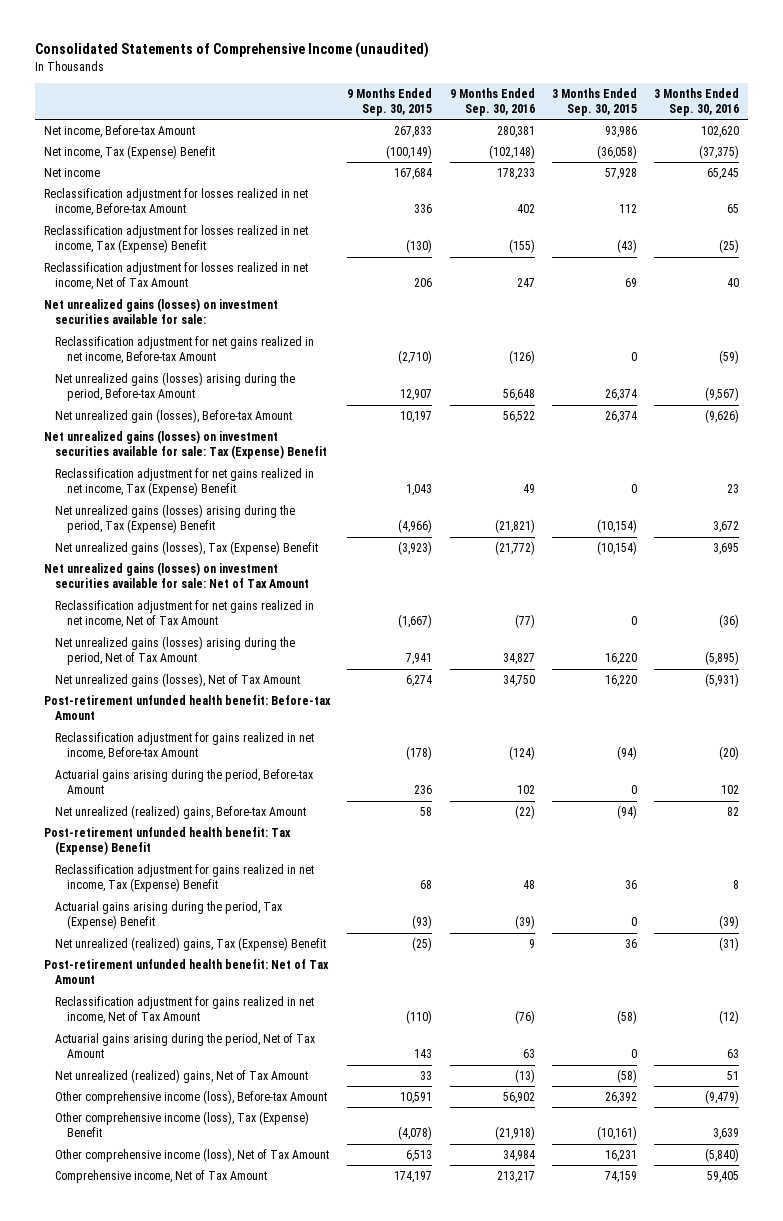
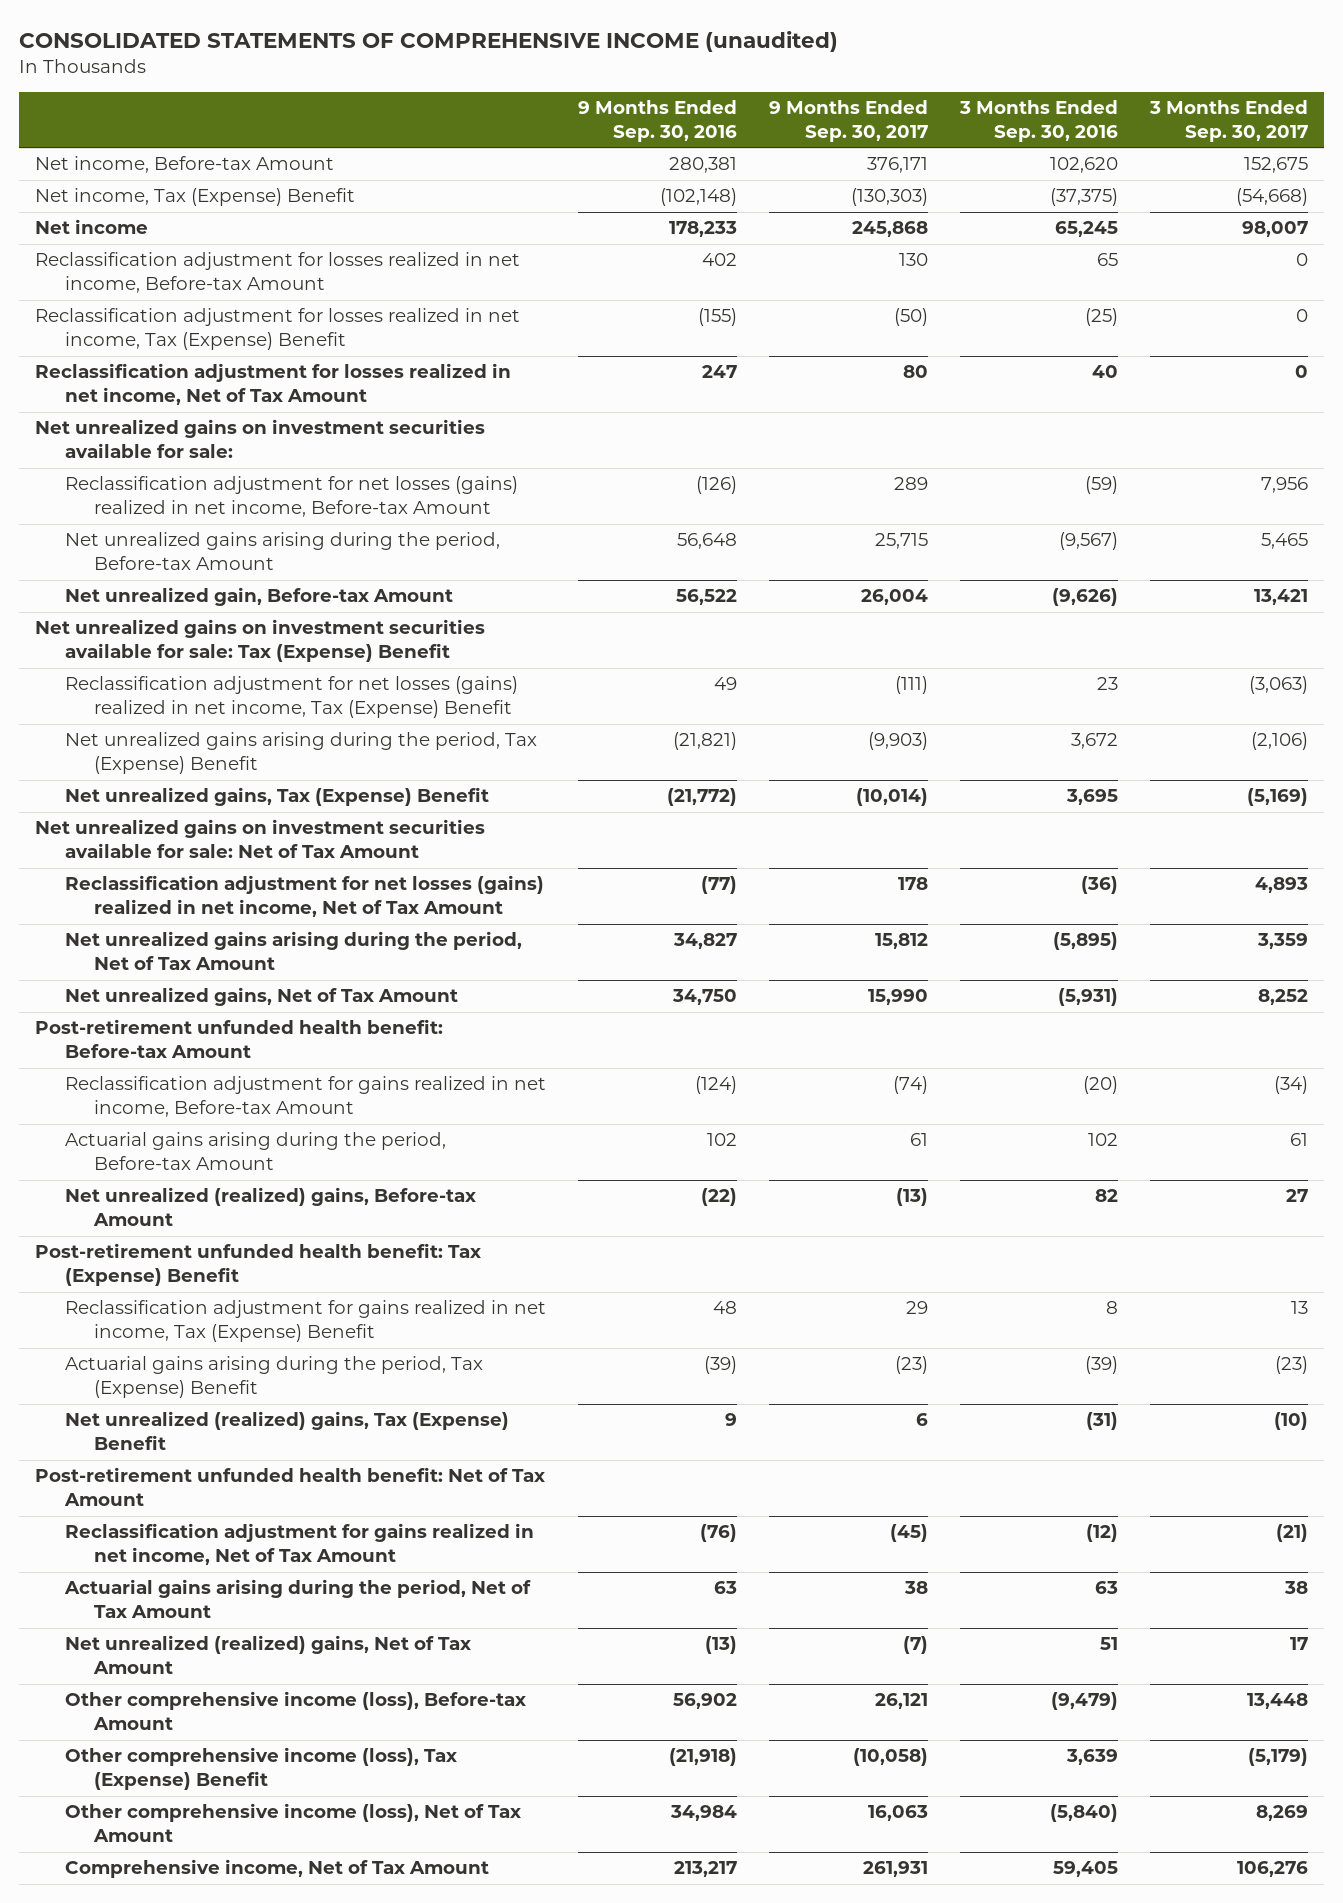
[35,42,430,59] Consolidated Statements of Comprehensive Income (unaudited) -> [19,31,839,53] CONSOLIDATED STATEMENTS OF COMPREHENSIVE INCOME (unaudited)
[347,87,433,117] 9 Months Ended Sep. 30, 2015 -> none
[551,87,637,117] 3 Months Ended Sep. 30, 2015 -> none
none -> [768,100,928,142] 9 Months Ended Sep. 30, 2017
none -> [1148,100,1308,142] 3 Months Ended Sep. 30, 2017
[44,297,279,325] Net unrealized gains (losses) on investment securities available for sale: -> [35,419,486,459] Net unrealized gains on investment securities available for sale:
[55,335,315,365] Reclassification adjustment for net gains realized in net income, Before-tax Amount -> [64,476,518,518] Reclassification adjustment for net losses (gains) realized in net income, Before-tax Amount
[55,371,296,402] Net unrealized gains (losses) arising during the period, Before-tax Amount -> [64,532,500,571] Net unrealized gains arising during the period, Before-tax Amount
[55,408,293,423] Net unrealized gain (losses), Before-tax Amount -> [64,587,453,607] Net unrealized gain, Before-tax Amount
[44,429,328,460] Net unrealized gains (losses) on investment securities available for sale: Tax (Expense) Benefit -> [35,619,486,663] Net unrealized gains on investment securities available for sale: Tax (Expense) Benefit
[55,467,315,497] Reclassification adjustment for net gains realized in net income, Tax (Expense) Benefit -> [64,676,518,719] Reclassification adjustment for net losses (gains) realized in net income, Tax (Expense) Benefit
[55,503,296,534] Net unrealized gains (losses) arising during the period, Tax (Expense) Benefit -> [64,732,537,775] Net unrealized gains arising during the period, Tax (Expense) Benefit
[55,540,319,555] Net unrealized gains (losses), Tax (Expense) Benefit -> [64,787,489,807] Net unrealized gains, Tax (Expense) Benefit
[44,561,310,589] Net unrealized gains (losses) on investment securities available for sale: Net of Tax Amount -> [35,819,486,859] Net unrealized gains on investment securities available for sale: Net of Tax Amount
[55,599,315,629] Reclassification adjustment for net gains realized in net income, Net of Tax Amount -> [64,875,544,918] Reclassification adjustment for net losses (gains) realized in net income, Net of Tax Amount
[55,635,296,666] Net unrealized gains (losses) arising during the period, Net of Tax Amount -> [64,931,522,971] Net unrealized gains arising during the period, Net of Tax Amount
[55,672,301,687] Net unrealized gains (losses), Net of Tax Amount -> [64,987,458,1007] Net unrealized gains, Net of Tax Amount

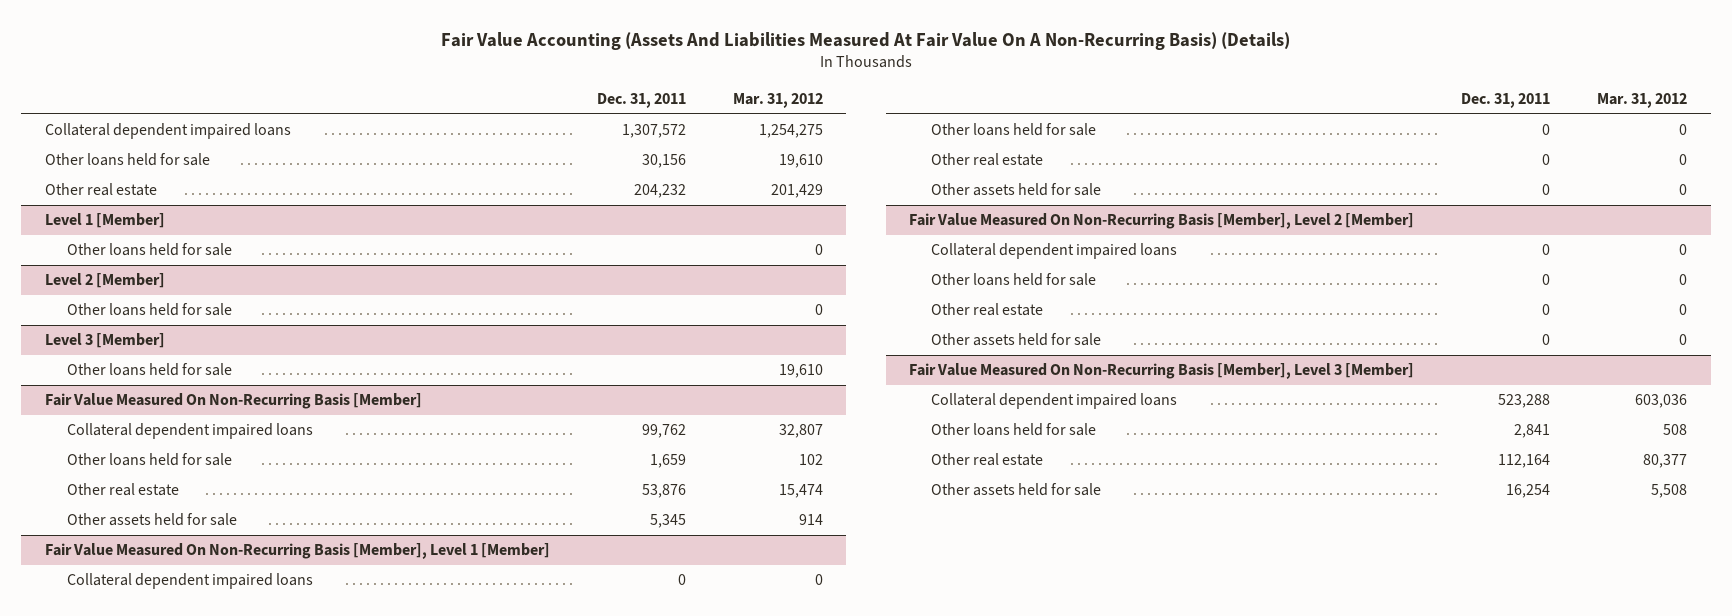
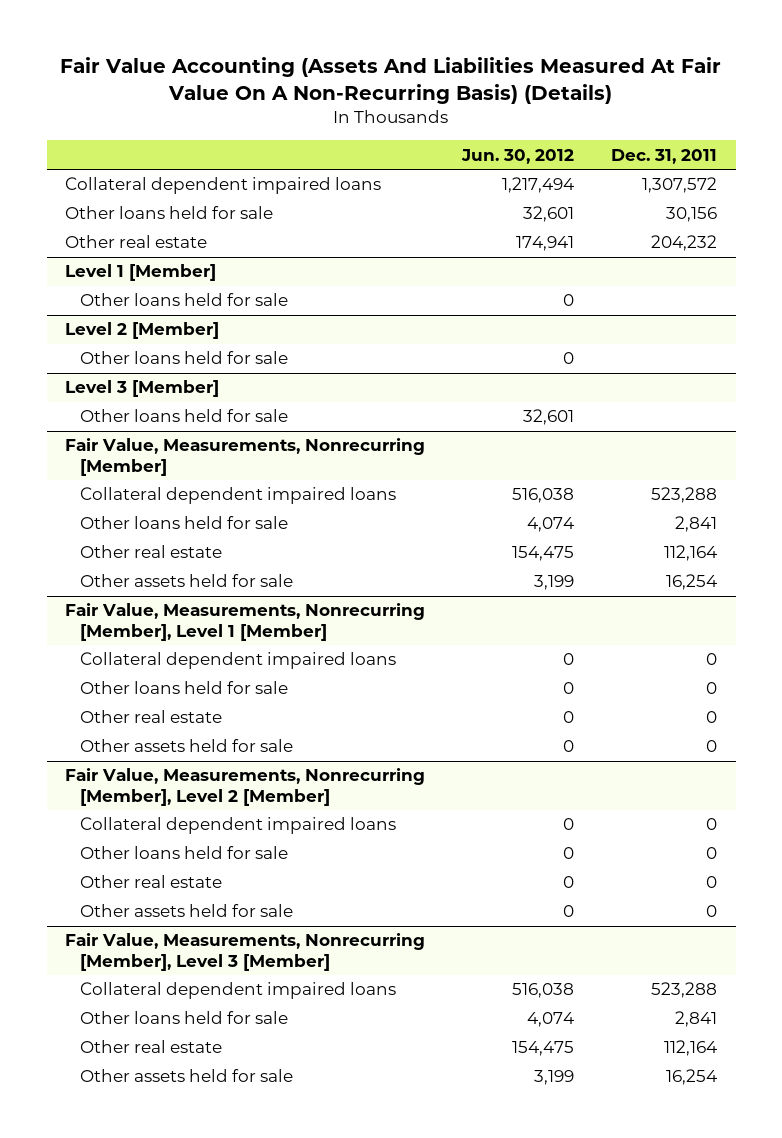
[732,92,823,108] Mar. 31, 2012 -> none
none -> [461,148,575,164] Jun. 30, 2012
[44,393,422,410] Fair Value Measured On Non-Recurring Basis [Member] -> none
[44,543,550,560] Fair Value Measured On Non-Recurring Basis [Member], Level 1 [Member] -> none
none -> [65,438,426,476] Fair Value, Measurements, Nonrecurring [Member]
[641,424,686,439] 99,762 -> [651,487,718,504] 523,288
[649,454,686,469] 1,659 -> [675,516,718,533] 2,841
[641,484,686,499] 53,876 -> [664,545,718,562] 112,164
[649,514,686,529] 5,345 -> [666,574,718,591] 16,254
none -> [65,603,426,641] Fair Value, Measurements, Nonrecurring [Member], Level 1 [Member]
[909,213,1415,230] Fair Value Measured On Non-Recurring Basis [Member], Level 2 [Member] -> none
none -> [65,768,426,806] Fair Value, Measurements, Nonrecurring [Member], Level 2 [Member]
[909,363,1415,380] Fair Value Measured On Non-Recurring Basis [Member], Level 3 [Member] -> none
none -> [65,933,426,971] Fair Value, Measurements, Nonrecurring [Member], Level 3 [Member]

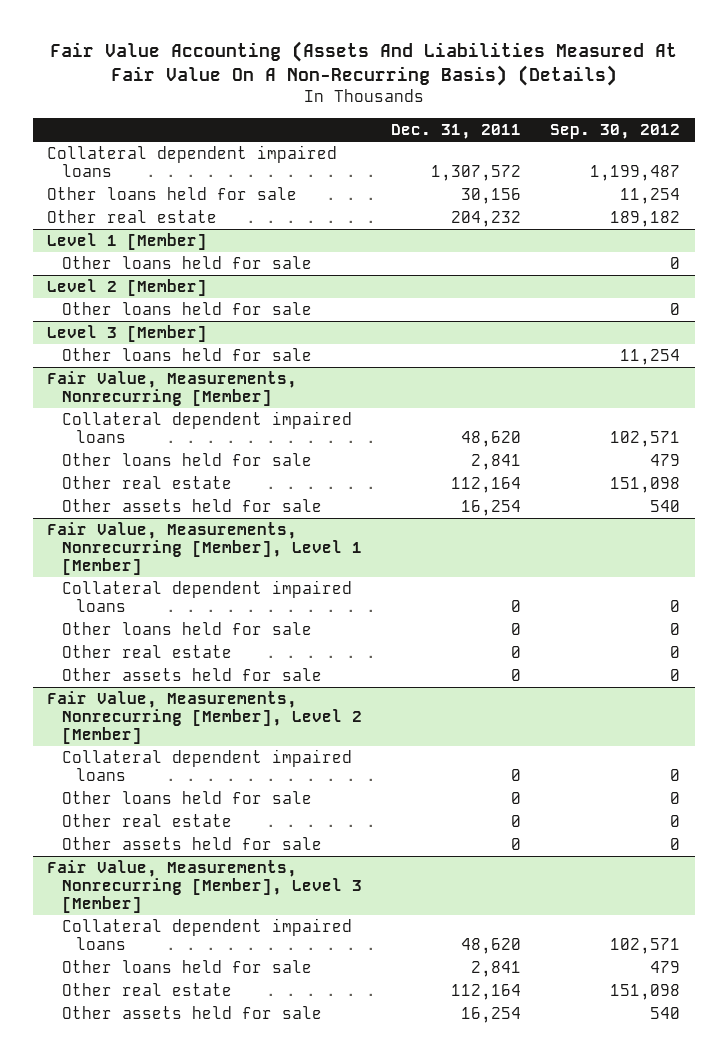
[461,148,575,164] Jun. 30, 2012 -> none
none -> [550,124,681,140] Sep. 30, 2012
[651,487,718,504] 523,288 -> [461,431,522,448] 48,620
[651,982,718,999] 523,288 -> [461,938,522,955] 48,620

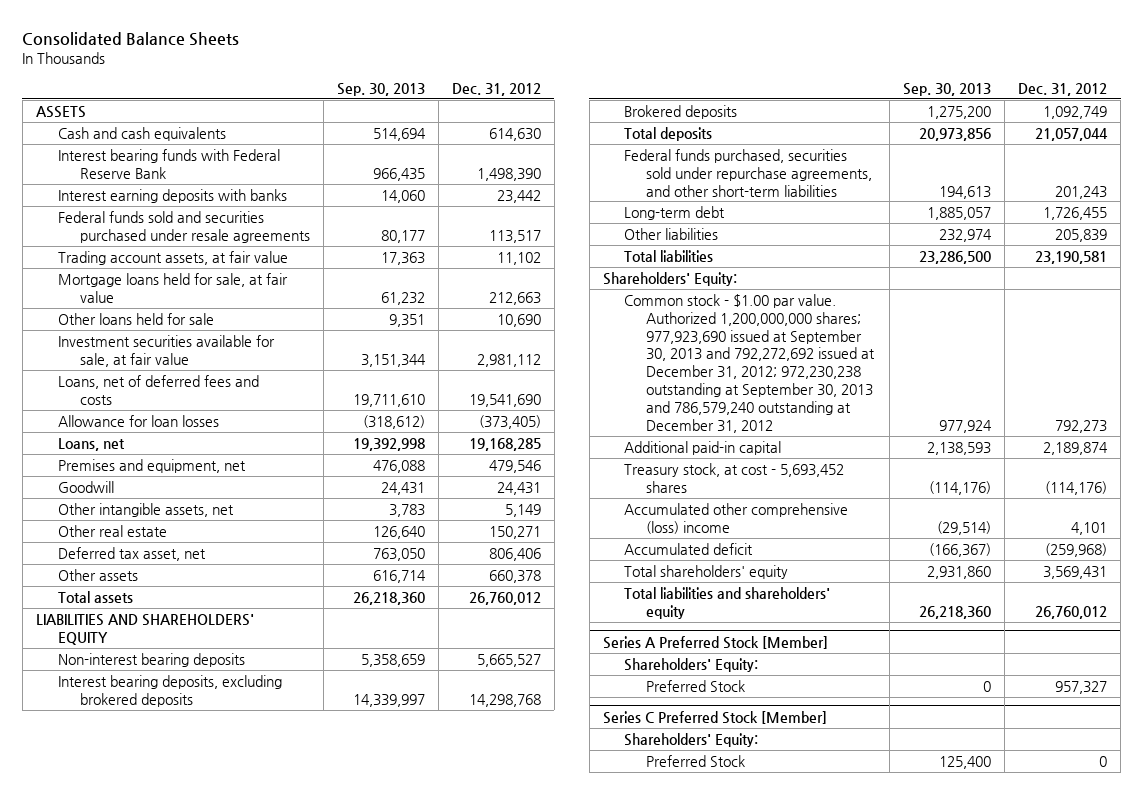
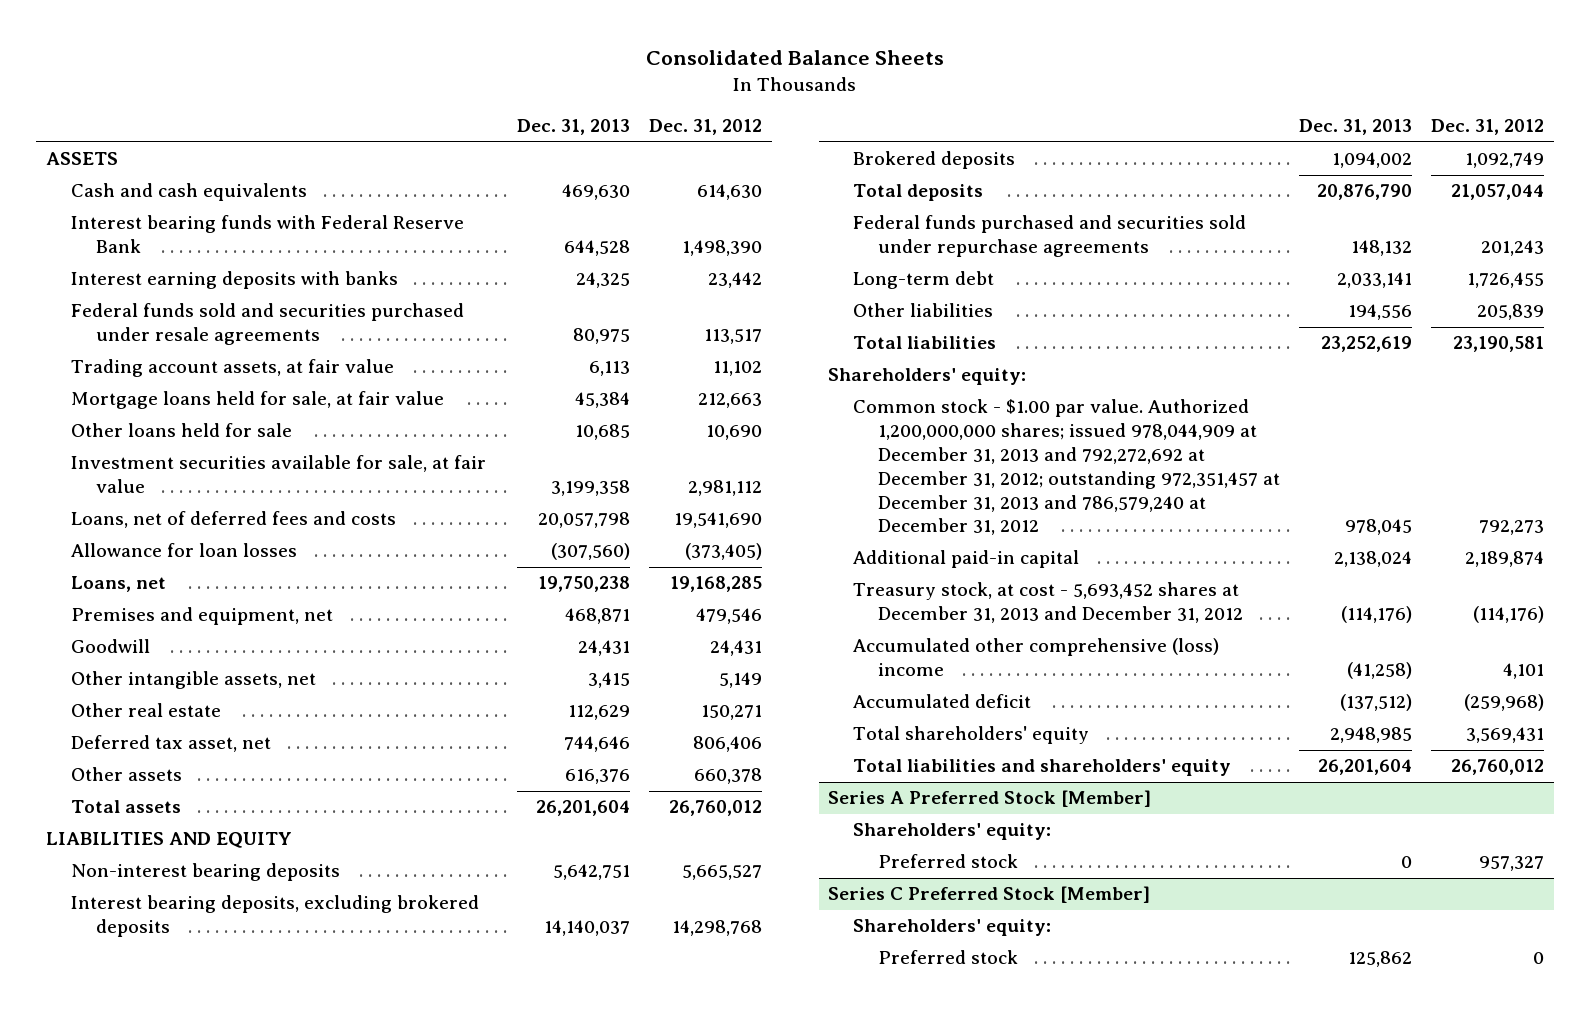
[336,82,425,96] Sep. 30, 2013 -> none
none -> [516,119,630,136] Dec. 31, 2013
[35,613,254,645] LIABILITIES AND SHAREHOLDERS' EQUITY -> [45,832,292,849] LIABILITIES AND EQUITY
[624,148,873,197] Federal funds purchased, securities sold under repurchase agreements, and other short-term liabilities -> [853,215,1247,258] Federal funds purchased and securities sold under repurchase agreements
[602,271,737,286] Shareholders' Equity: -> [828,368,1027,386] Shareholders' equity:
[624,293,876,433] Common stock - $1.00 par value. Authorized 1,200,000,000 shares; 977,923,690 issued at September 30, 2013 and 792,272,692 issued at December 31, 2012; 972,230,238 outstanding at September 30, 2013 and 786,579,240 outstanding at December 31, 2012 -> [853,399,1281,536] Common stock - $1.00 par value. Authorized 1,200,000,000 shares; issued 978,044,909 at December 31, 2013 and 792,272,692 at December 31, 2012; outstanding 972,351,457 at December 31, 2013 and 786,579,240 at December 31, 2012
[624,462,845,493] Treasury stock, at cost - 5,693,452 shares -> [853,582,1244,624] Treasury stock, at cost - 5,693,452 shares at December 31, 2013 and December 31, 2012
[624,657,759,672] Shareholders' Equity: -> [853,823,1052,841] Shareholders' equity:
[646,679,746,692] Preferred Stock -> [878,854,1019,869] Preferred stock
[624,732,759,747] Shareholders' Equity: -> [853,919,1052,937] Shareholders' equity:
[646,754,746,767] Preferred Stock -> [878,950,1019,965] Preferred stock

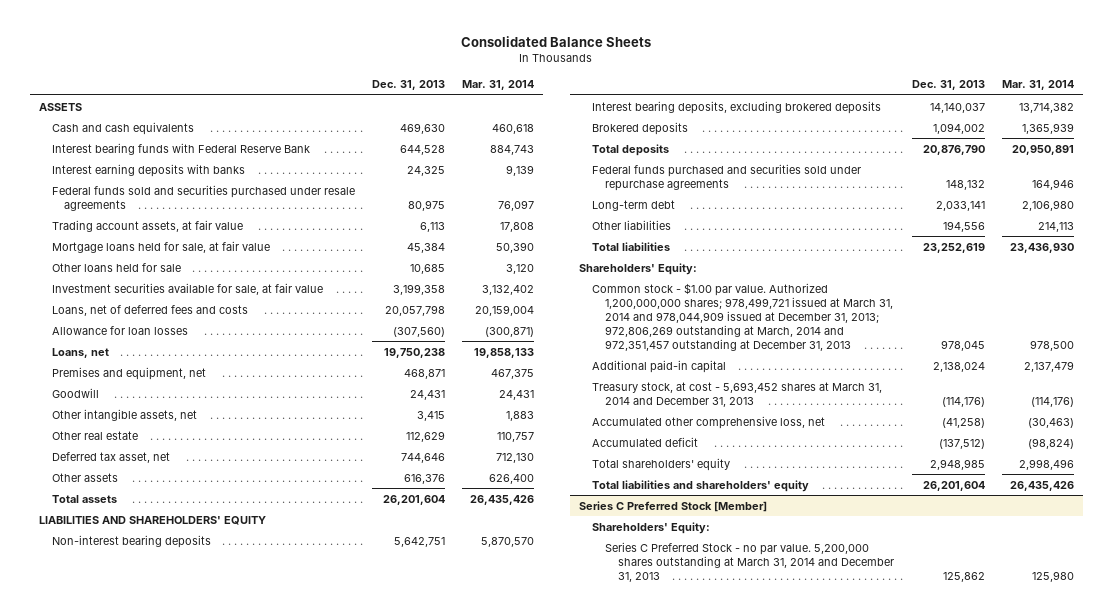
[649,119,763,136] Dec. 31, 2012 -> none
none -> [461,80,534,91] Mar. 31, 2014
[45,832,292,849] LIABILITIES AND EQUITY -> [38,515,266,525] LIABILITIES AND SHAREHOLDERS' EQUITY
[828,368,1027,386] Shareholders' equity: -> [579,262,698,275] Shareholders' Equity:
[853,399,1281,536] Common stock - $1.00 par value. Authorized 1,200,000,000 shares; issued 978,044,909 at December 31, 2013 and 792,272,692 at December 31, 2012; outstanding 972,351,457 at December 31, 2013 and 786,579,240 at December 31, 2012 -> [591,282,893,351] Common stock - $1.00 par value. Authorized 1,200,000,000 shares; 978,499,721 issued at March 31, 2014 and 978,044,909 issued at December 31, 2013; 972,806,269 outstanding at March, 2014 and 972,351,457 outstanding at December 31, 2013
[853,582,1244,624] Treasury stock, at cost - 5,693,452 shares at December 31, 2013 and December 31, 2012 -> [591,381,882,407] Treasury stock, at cost - 5,693,452 shares at March 31, 2014 and December 31, 2013
[853,638,1220,677] Accumulated other comprehensive (loss) income -> [591,415,825,429] Accumulated other comprehensive loss, net
[828,790,1152,808] Series A Preferred Stock [Member] -> none
[853,823,1052,841] Shareholders' equity: -> none
[878,854,1019,869] Preferred stock -> none
[853,919,1052,937] Shareholders' equity: -> [591,521,710,534] Shareholders' Equity:
[878,950,1019,965] Preferred stock -> [604,541,894,582] Series C Preferred Stock - no par value. 5,200,000 shares outstanding at March 31, 2014 and December 31, 2013

